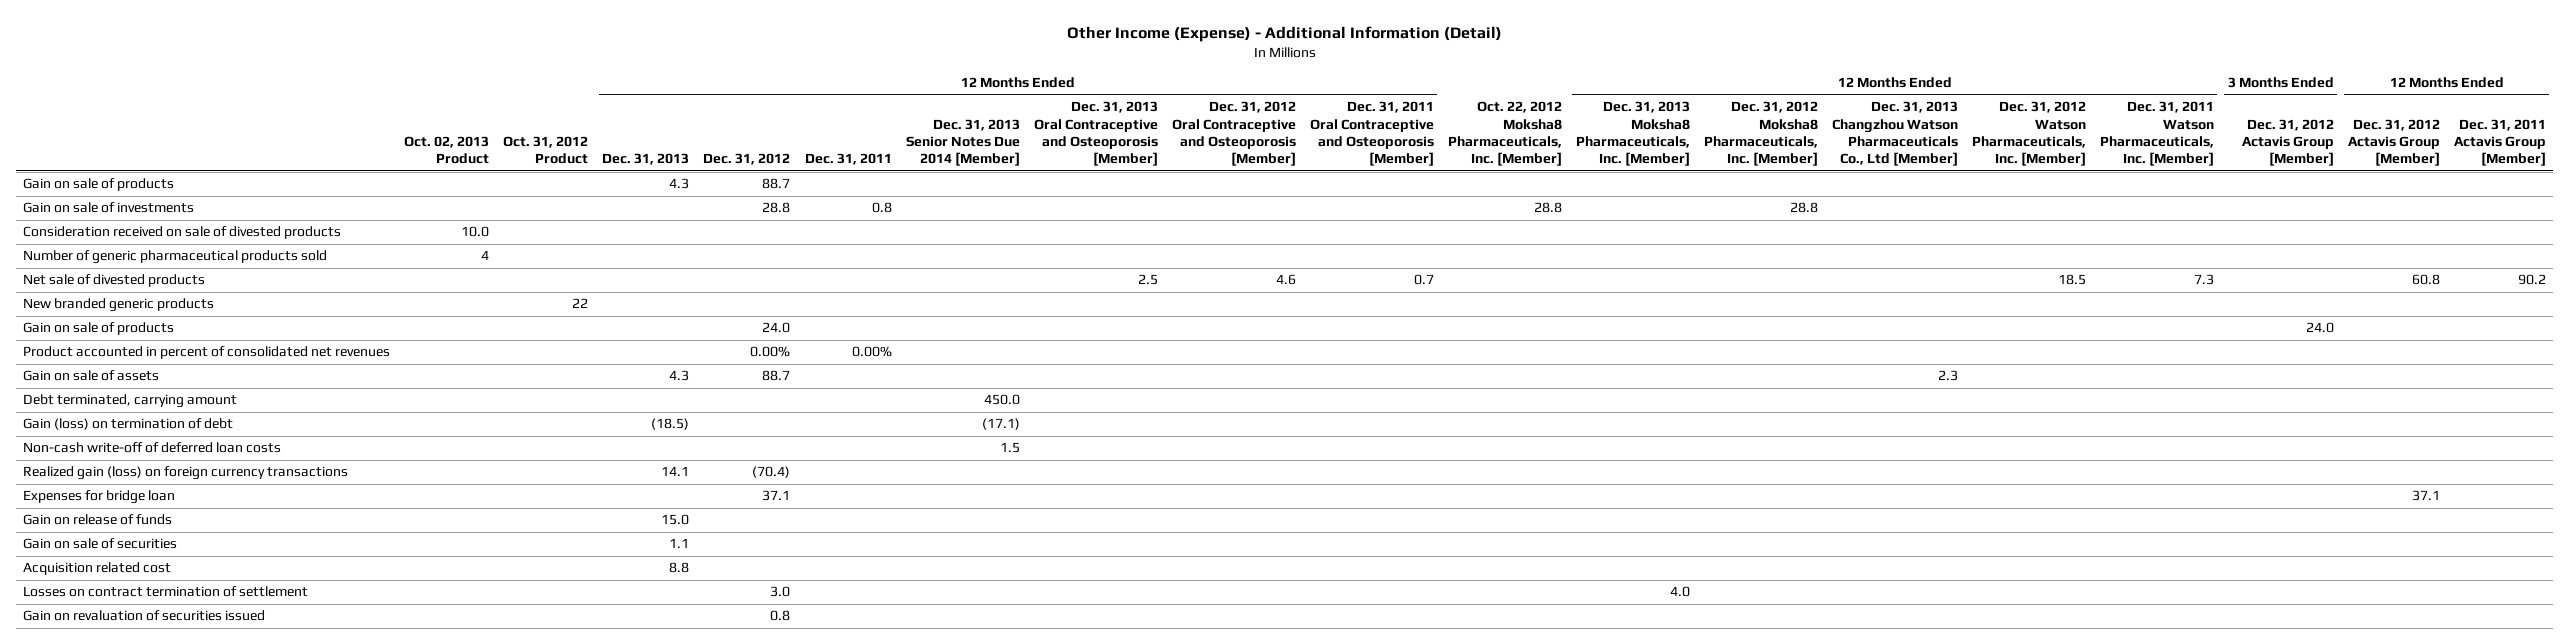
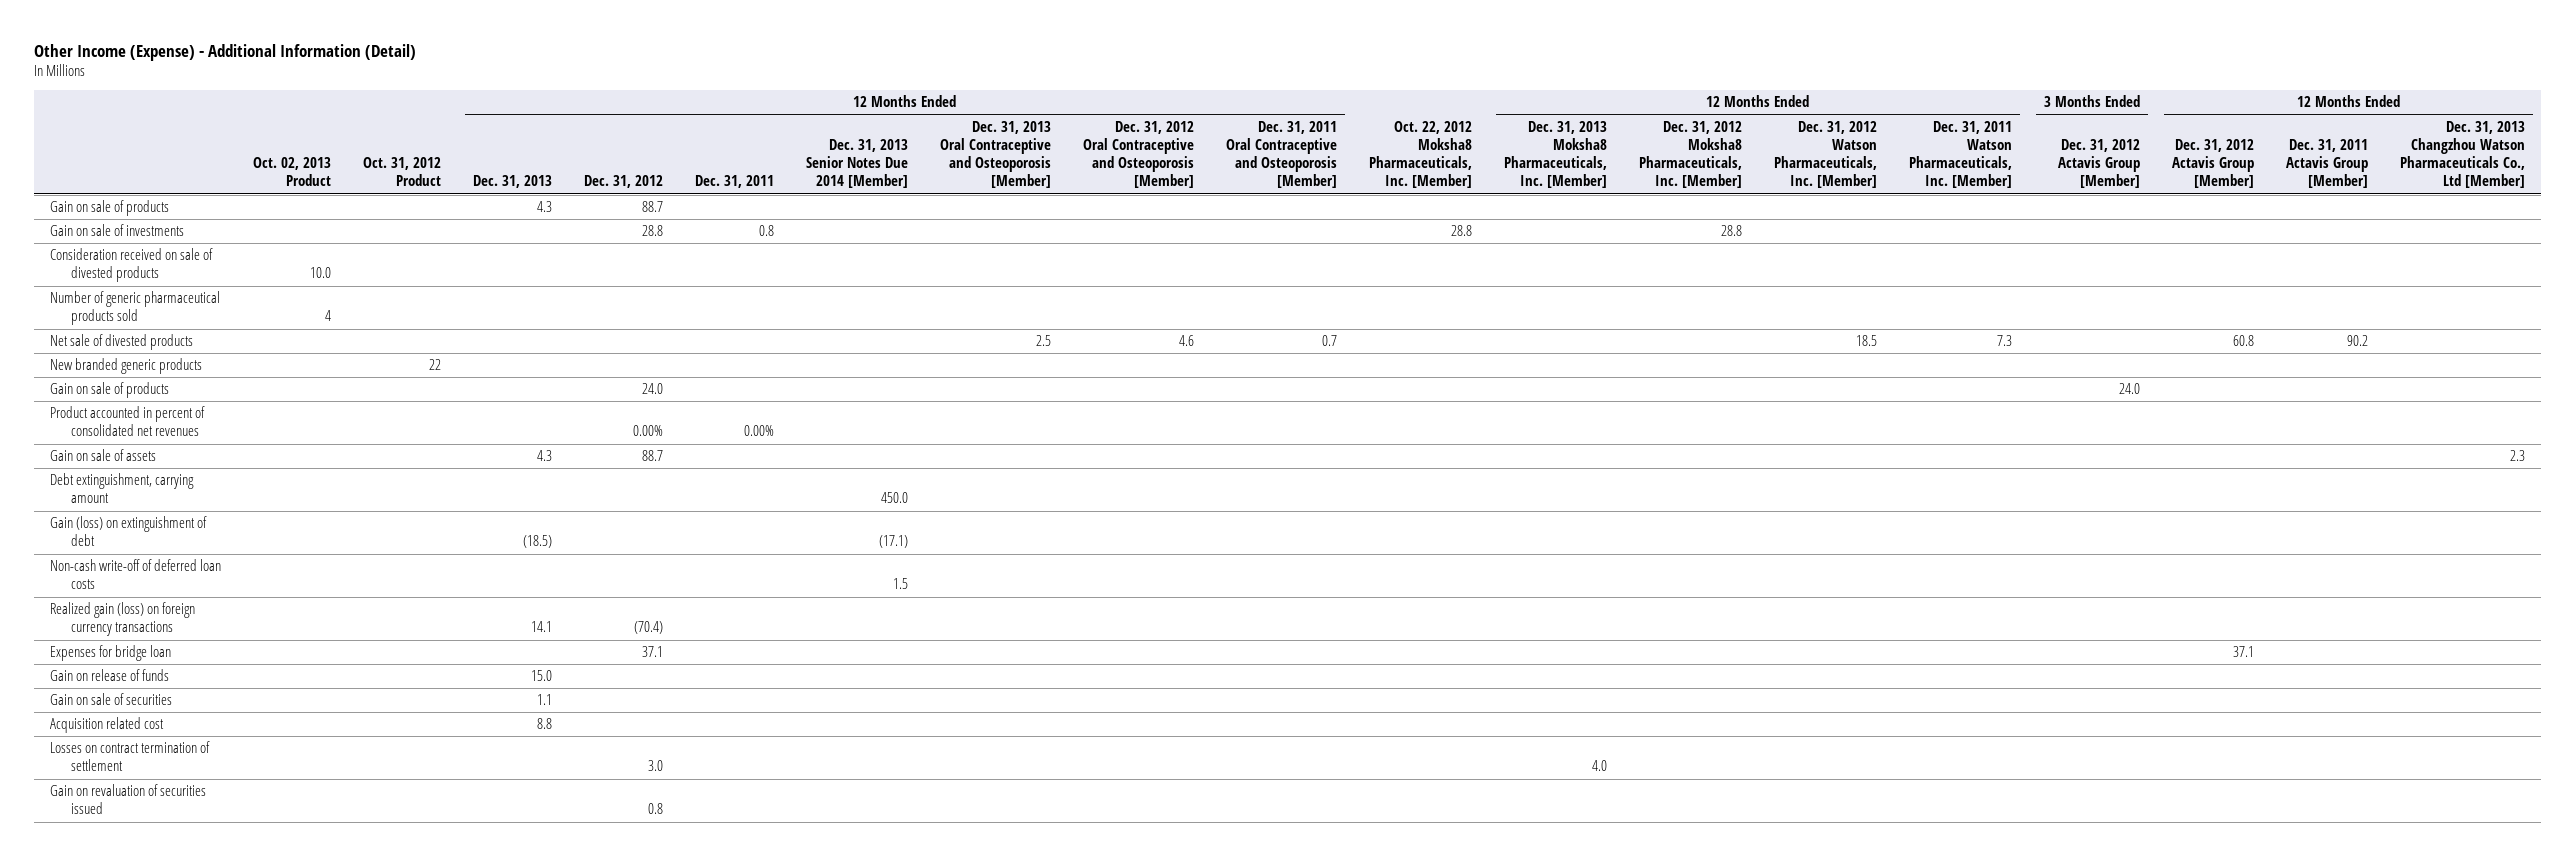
[23,394,238,409] Debt terminated, carrying amount -> [50,473,195,504] Debt extinguishment, carrying amount
[23,418,234,431] Gain (loss) on termination of debt -> [50,516,208,547] Gain (loss) on extinguishment of debt

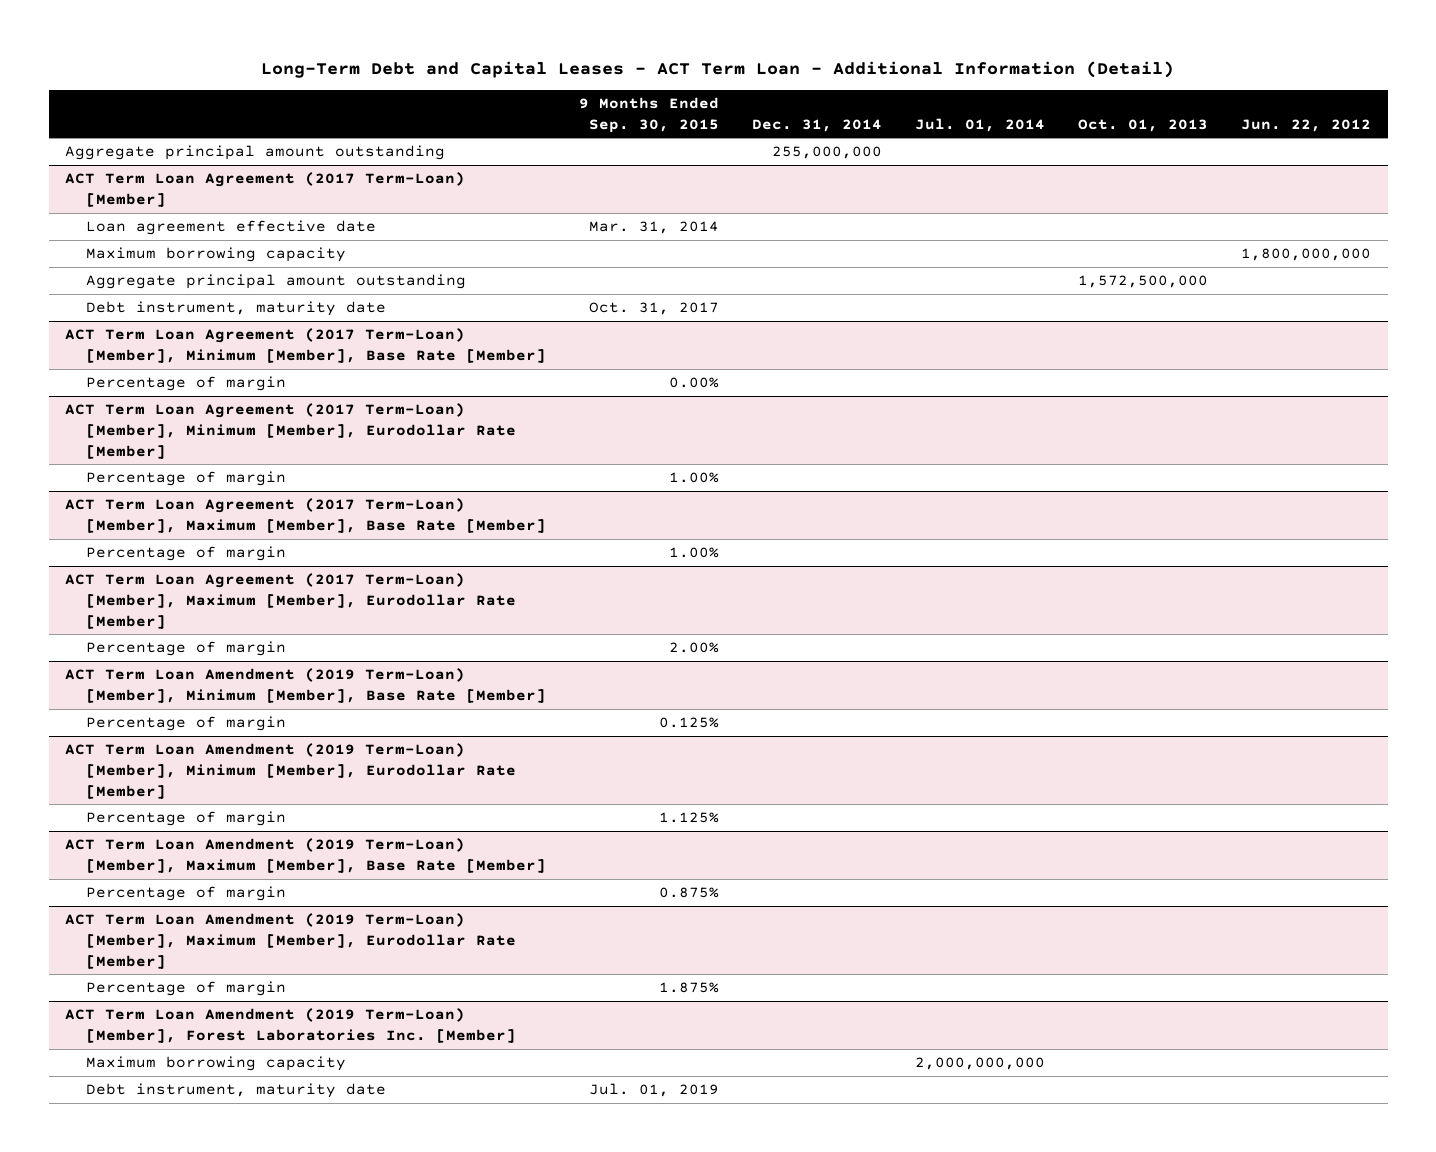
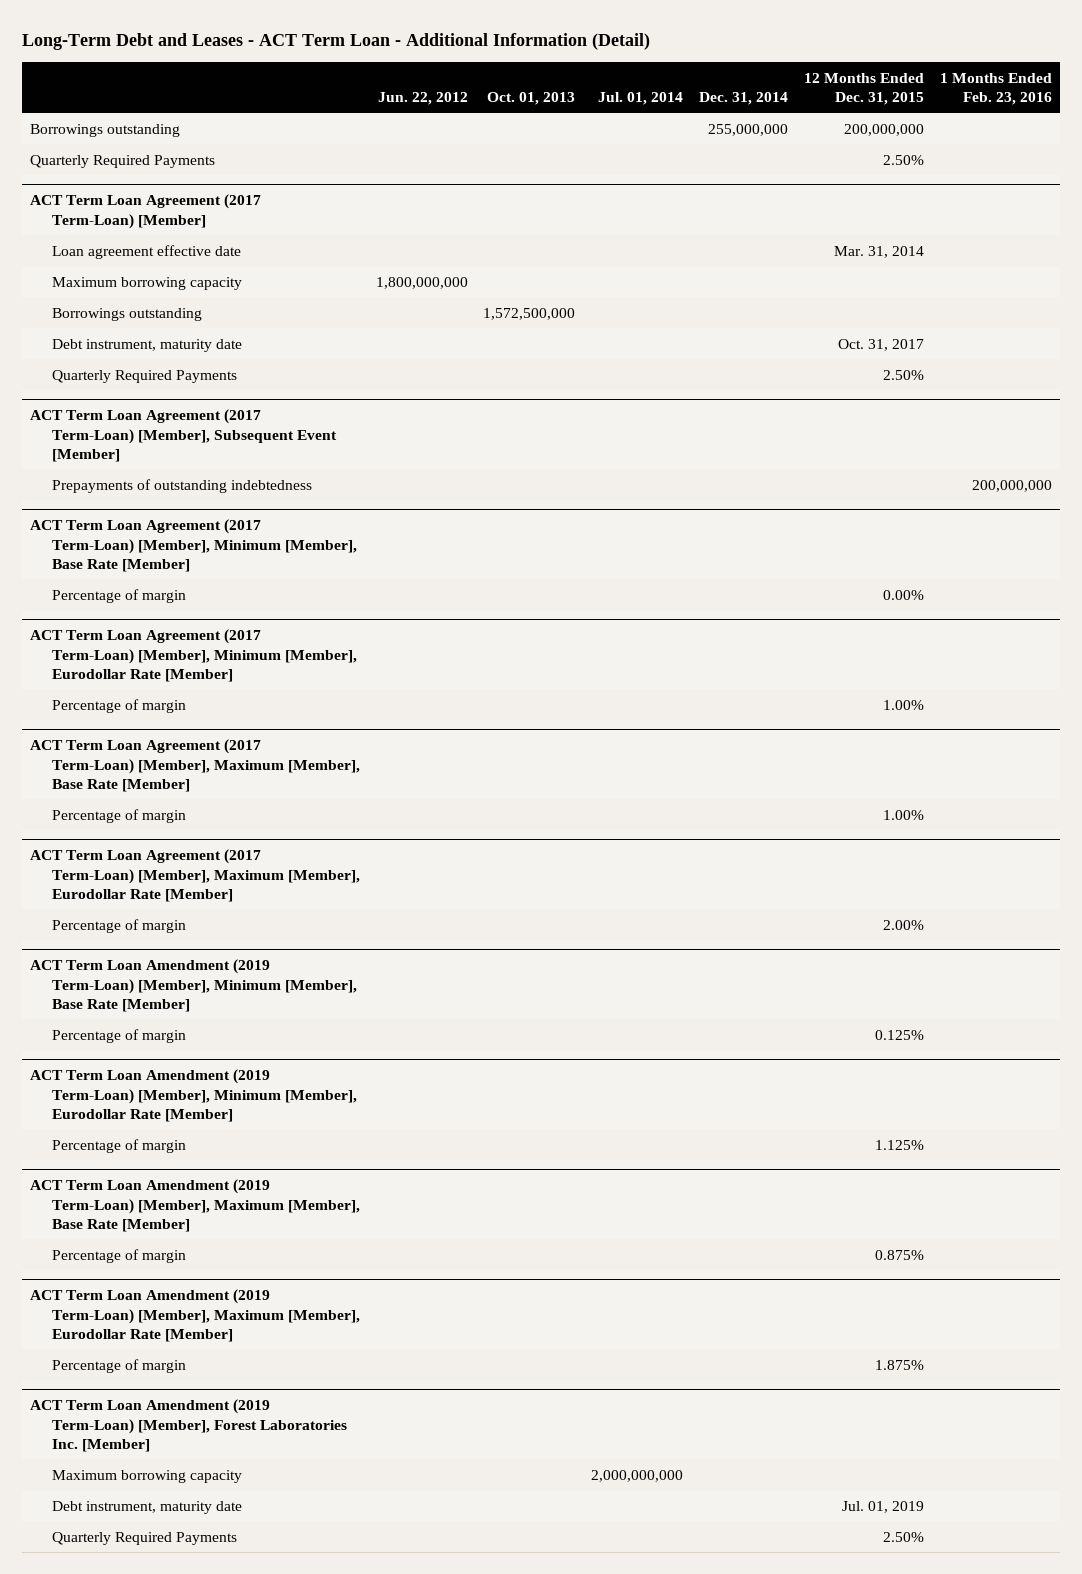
[261,60,1175,78] Long-Term Debt and Capital Leases - ACT Term Loan - Additional Information (Detail) -> [22,33,651,51] Long-Term Debt and Leases - ACT Term Loan - Additional Information (Detail)
[578,96,719,133] 9 Months Ended Sep. 30, 2015 -> none
none -> [803,72,924,106] 12 Months Ended Dec. 31, 2015
none -> [939,72,1052,106] 1 Months Ended Feb. 23, 2016
[65,145,446,161] Aggregate principal amount outstanding -> [29,123,180,137] Borrowings outstanding
none -> [29,154,215,168] Quarterly Required Payments
[85,274,466,290] Aggregate principal amount outstanding -> [51,307,202,321] Borrowings outstanding
none -> [51,369,237,383] Quarterly Required Payments
none -> [29,409,337,463] ACT Term Loan Agreement (2017 Term-Loan) [Member], Subsequent Event [Member]
none -> [51,478,312,493] Prepayments of outstanding indebtedness
none -> [51,1531,237,1545] Quarterly Required Payments

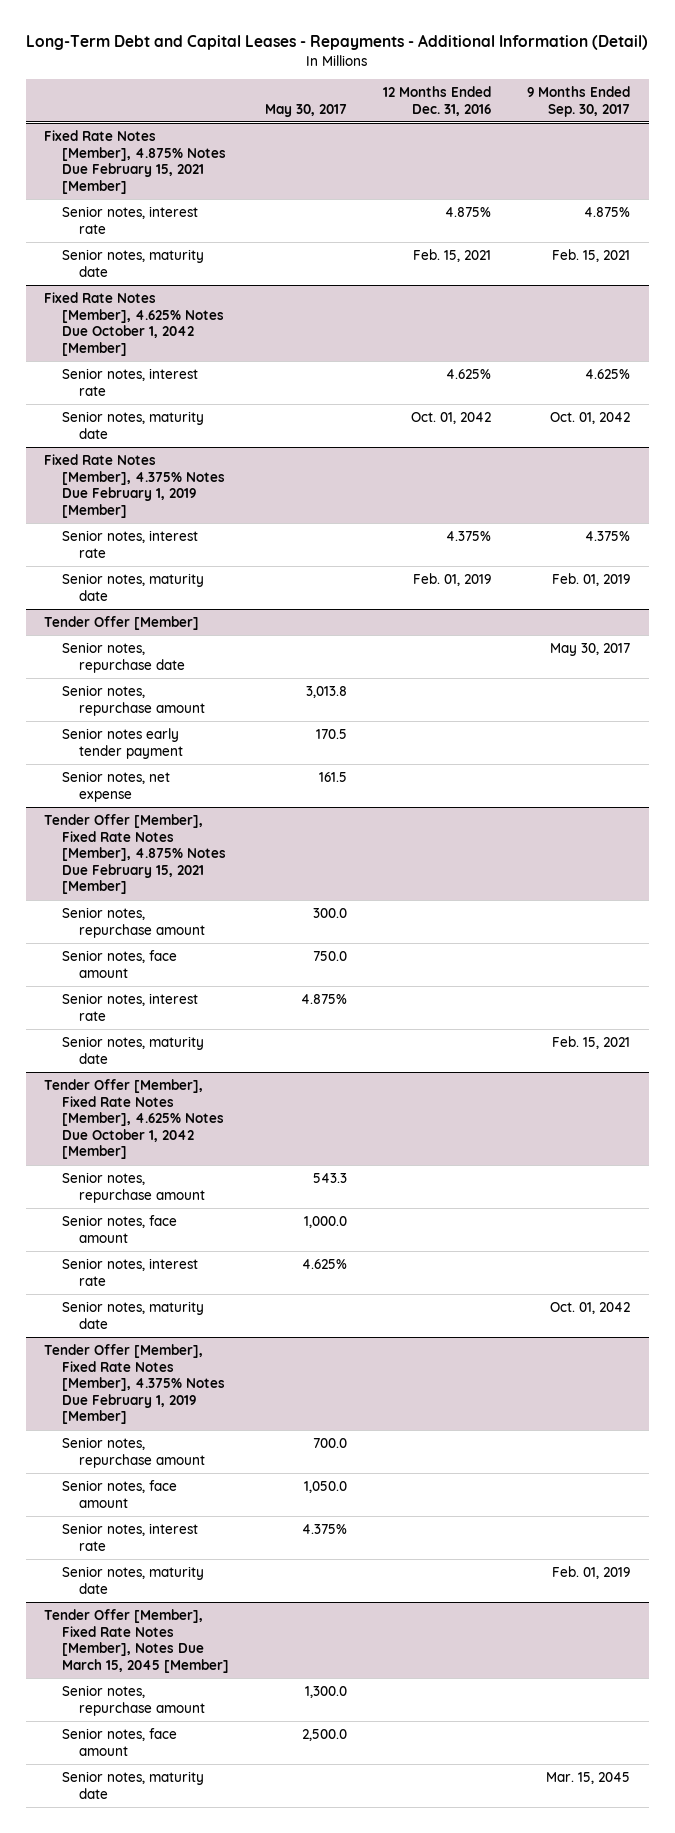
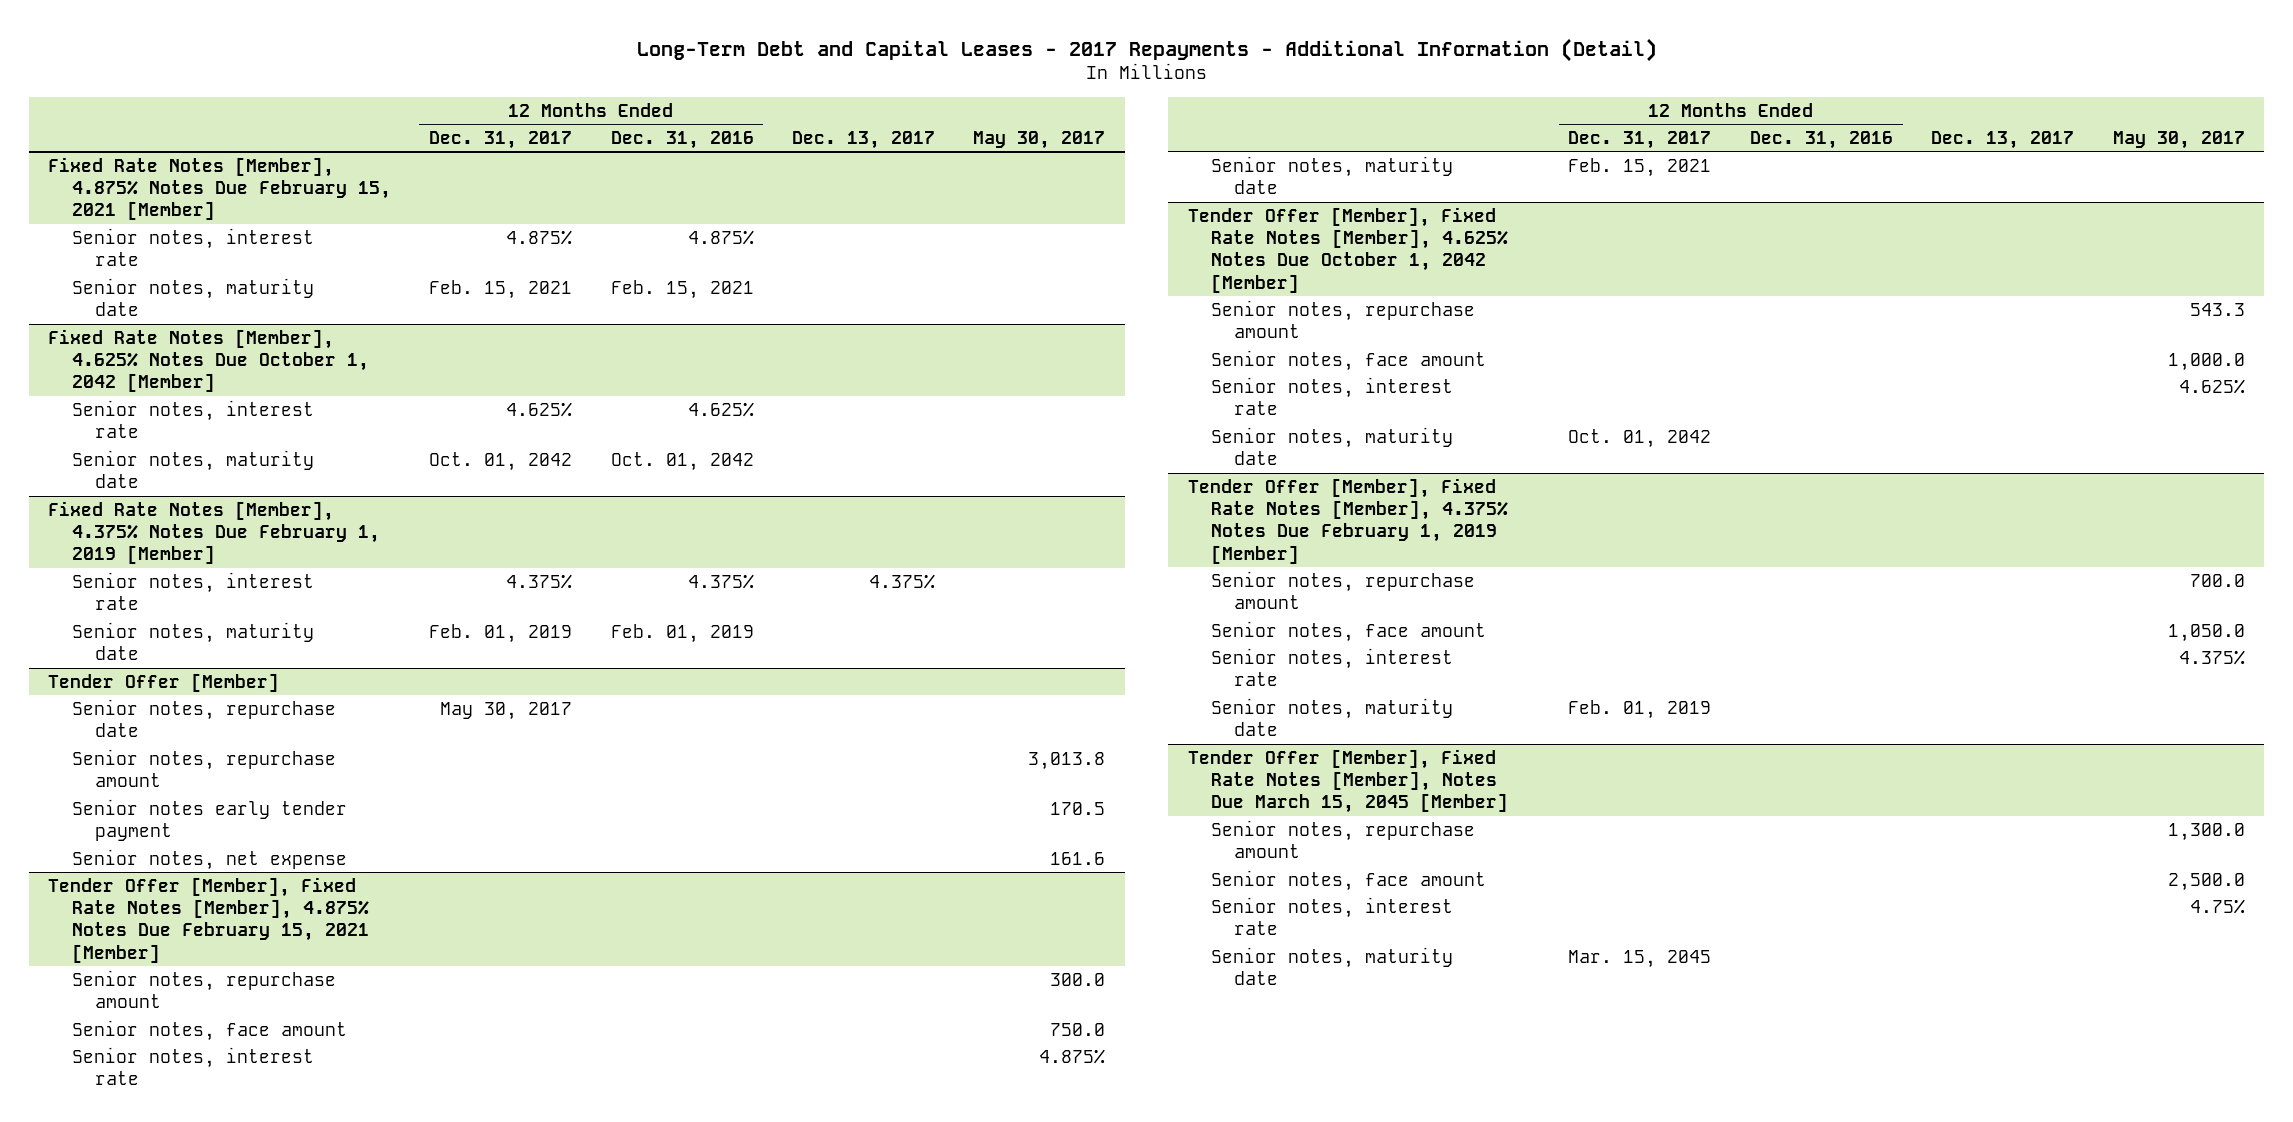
[26,34,649,51] Long-Term Debt and Capital Leases - Repayments - Additional Information (Detail) -> [636,37,1657,62] Long-Term Debt and Capital Leases - 2017 Repayments - Additional Information (Detail)
[527,86,631,117] 9 Months Ended Sep. 30, 2017 -> none
none -> [429,130,573,149] Dec. 31, 2017
none -> [791,130,935,149] Dec. 13, 2017
[318,771,347,782] 161.5 -> [1050,851,1106,865] 161.6
none -> [1210,896,1453,936] Senior notes, interest rate

